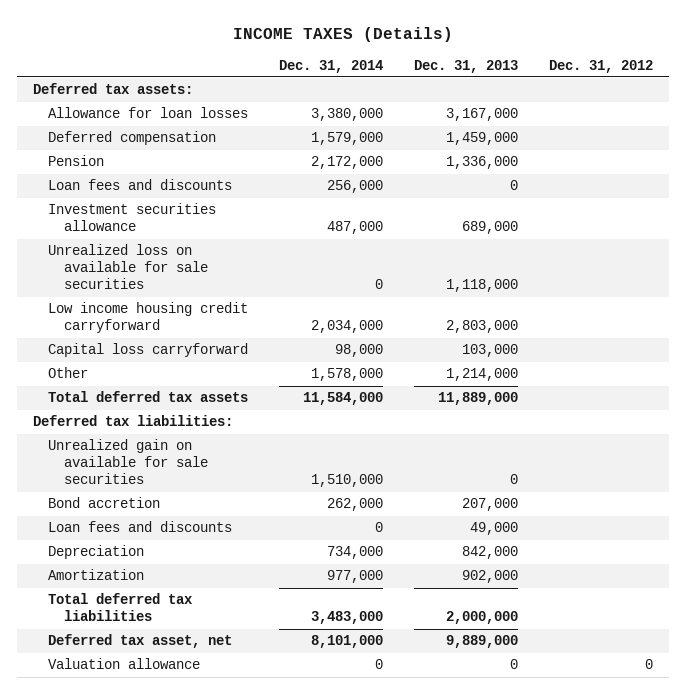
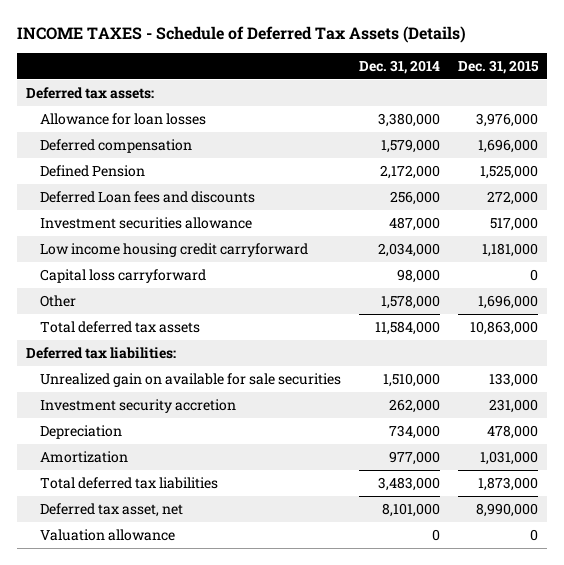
[233,27,454,43] INCOME TAXES (Details) -> [16,25,466,43] INCOME TAXES - Schedule of Deferred Tax Assets (Details)
[414,59,519,73] Dec. 31, 2013 -> none
[549,59,654,73] Dec. 31, 2012 -> none
none -> [458,60,540,75] Dec. 31, 2015
[48,155,105,167] Pension -> [40,165,146,178] Defined Pension
[48,179,233,191] Loan fees and discounts -> [40,191,256,204] Deferred Loan fees and discounts
[48,244,208,290] Unrealized loss on available for sale securities -> none
[48,521,233,533] Loan fees and discounts -> none
[48,497,161,509] Bond accretion -> [40,399,237,414] Investment security accretion

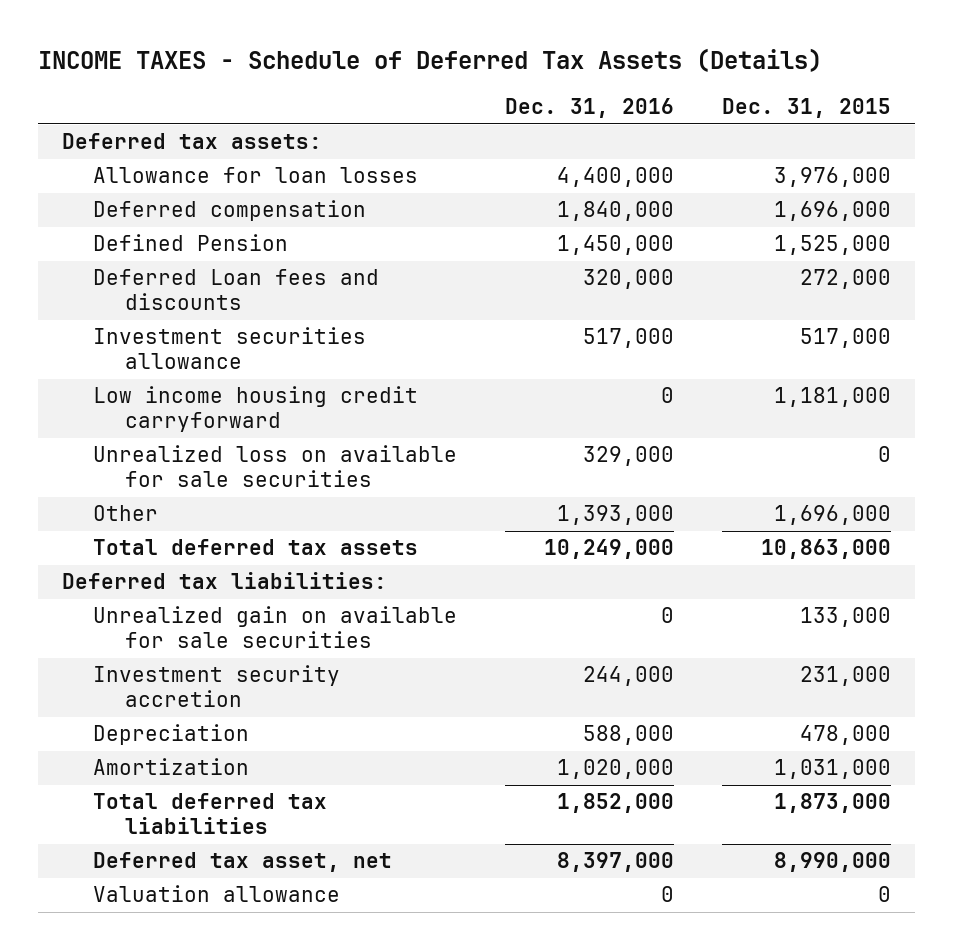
[359,60,441,75] Dec. 31, 2014 -> none
none -> [505,98,675,119] Dec. 31, 2016
[40,269,207,284] Capital loss carryforward -> [93,445,458,488] Unrealized loss on available for sale securities

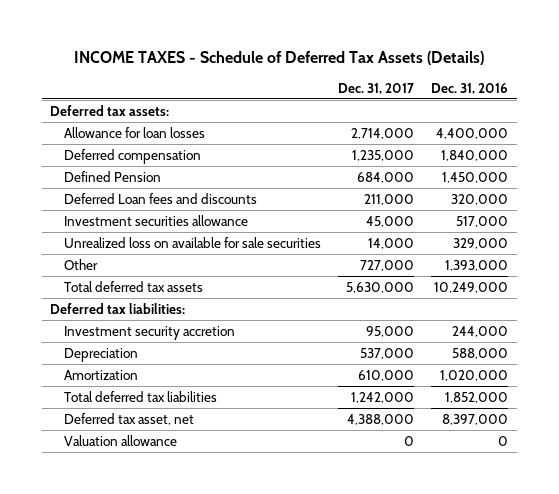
[721,98,891,119] Dec. 31, 2015 -> none
none -> [338,82,415,94] Dec. 31, 2017
[93,386,419,433] Low income housing credit carryforward -> none
[93,606,458,649] Unrealized gain on available for sale securities -> none

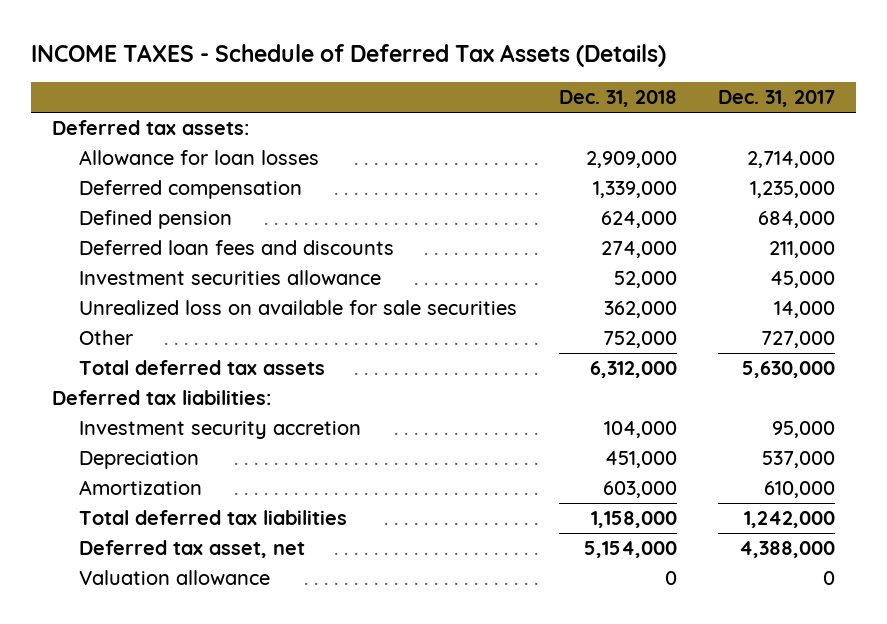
[431,82,509,94] Dec. 31, 2016 -> none
none -> [558,90,677,108] Dec. 31, 2018
[64,170,162,182] Defined Pension -> [79,210,233,230] Defined pension
[64,192,258,204] Deferred Loan fees and discounts -> [79,240,395,256] Deferred loan fees and discounts

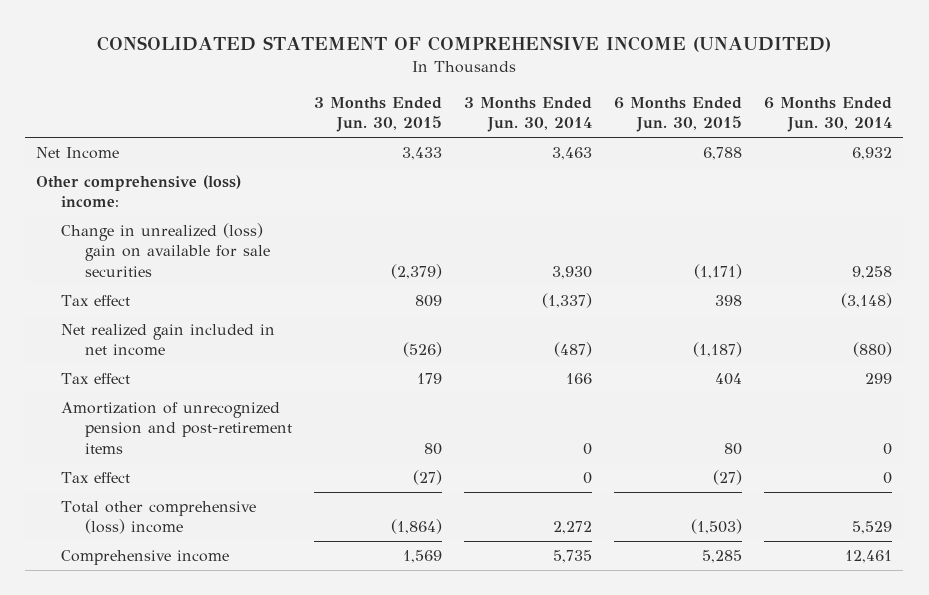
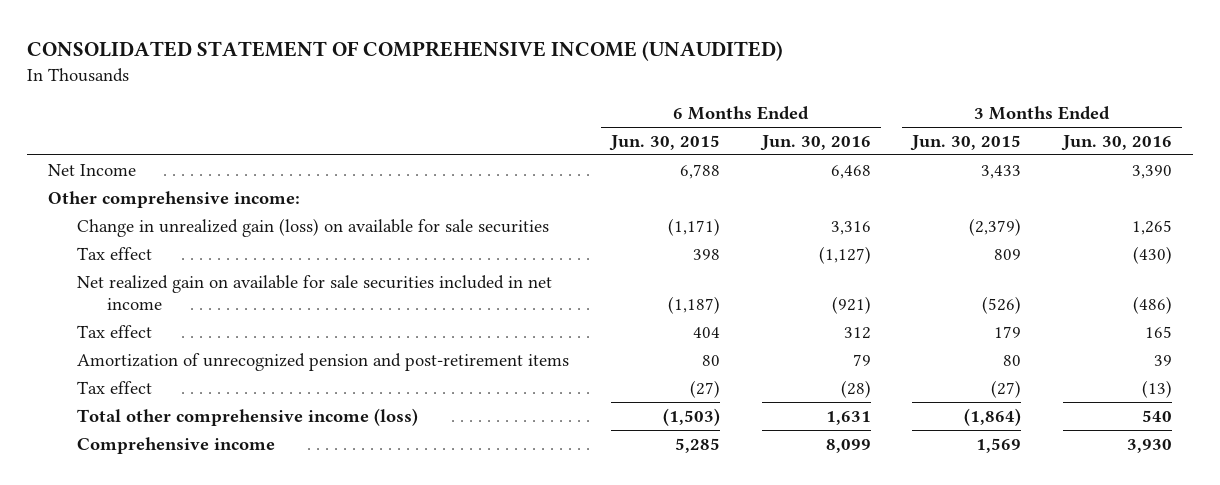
[464,96,593,133] 3 Months Ended Jun. 30, 2014 -> none
[764,96,893,133] 6 Months Ended Jun. 30, 2014 -> none
none -> [759,134,871,151] Jun. 30, 2016
none -> [1060,134,1172,151] Jun. 30, 2016
[36,174,242,208] Other comprehensive (loss) income: -> [48,190,301,208] Other comprehensive income:
[60,222,271,278] Change in unrealized (loss) gain on available for sale securities -> [77,217,550,237] Change in unrealized gain (loss) on available for sale securities
[60,323,275,357] Net realized gain included in net income -> [77,274,553,311] Net realized gain on available for sale securities included in net income
[60,500,256,535] Total other comprehensive (loss) income -> [77,407,419,426] Total other comprehensive income (loss)

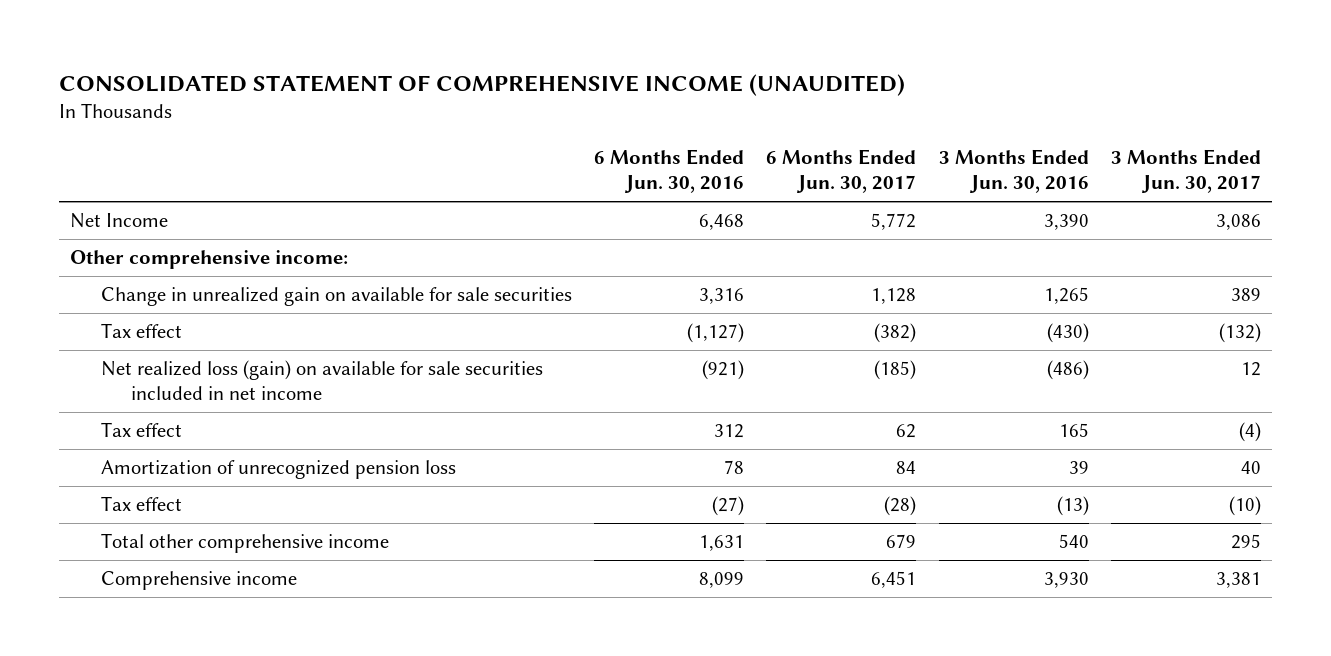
[609,134,721,151] Jun. 30, 2015 -> none
[910,134,1022,151] Jun. 30, 2015 -> none
none -> [766,148,917,194] 6 Months Ended Jun. 30, 2017
none -> [1110,148,1261,194] 3 Months Ended Jun. 30, 2017
[77,217,550,237] Change in unrealized gain (loss) on available for sale securities -> [100,287,572,307] Change in unrealized gain on available for sale securities
[77,274,553,311] Net realized gain on available for sale securities included in net income -> [100,360,543,401] Net realized loss (gain) on available for sale securities included in net income
[77,352,570,371] Amortization of unrecognized pension and post-retirement items -> [100,460,456,480] Amortization of unrecognized pension loss
[852,353,871,366] 79 -> [724,460,745,475] 78
[840,379,871,398] (28) -> [712,496,745,517] (27)
[77,407,419,426] Total other comprehensive income (loss) -> [100,533,389,554] Total other comprehensive income

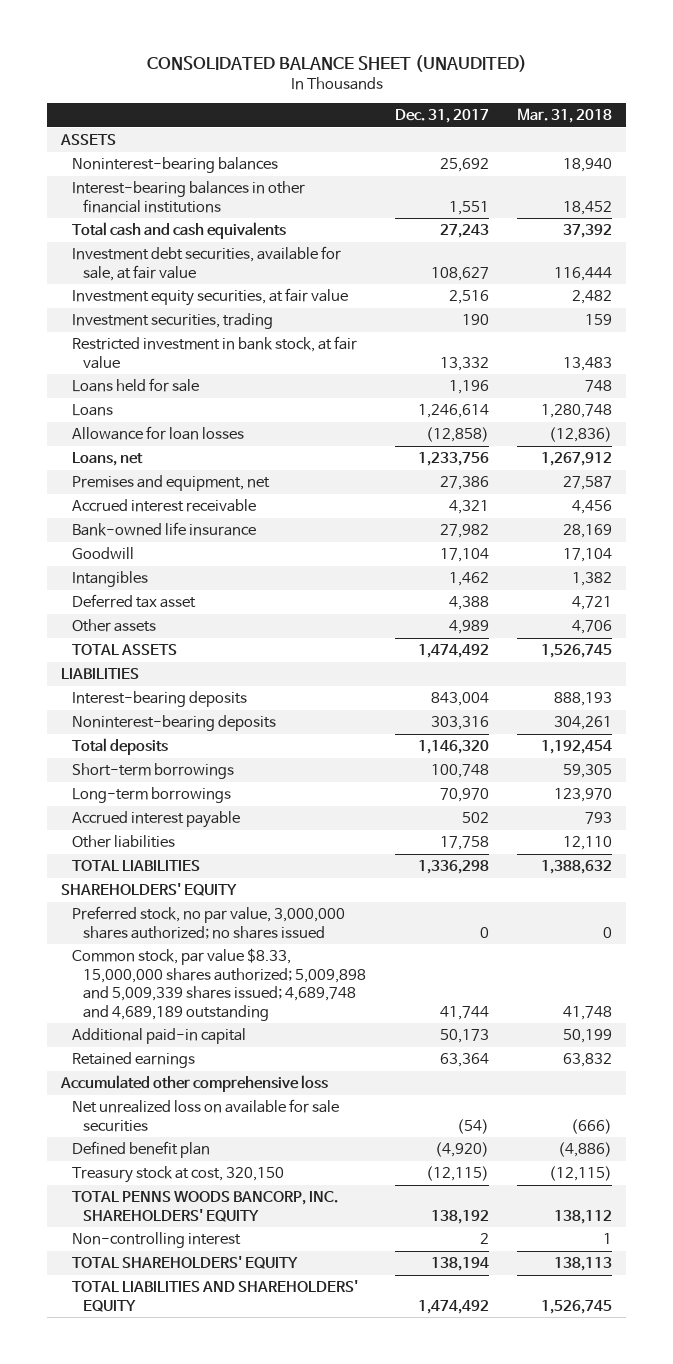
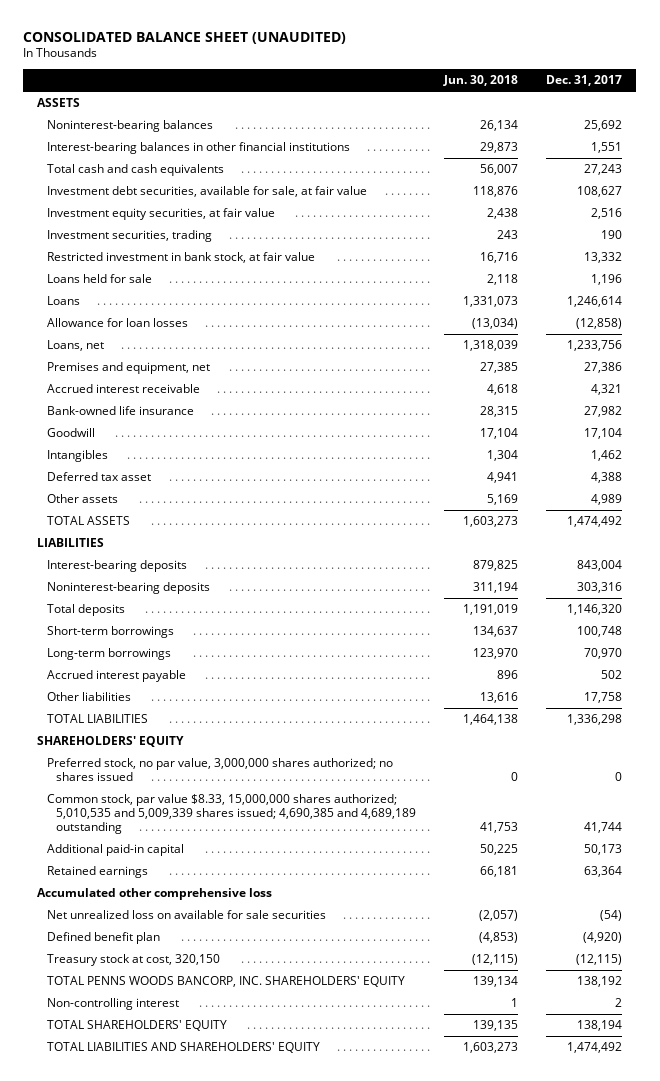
[517,107,613,123] Mar. 31, 2018 -> none
none -> [443,75,519,87] Jun. 30, 2018
[72,948,367,1021] Common stock, par value $8.33, 15,000,000 shares authorized; 5,009,898 and 5,009,339 shares issued; 4,689,748 and 4,689,189 outstanding -> [46,794,417,834] Common stock, par value $8.33, 15,000,000 shares authorized; 5,010,535 and 5,009,339 shares issued; 4,690,385 and 4,689,189 outstanding

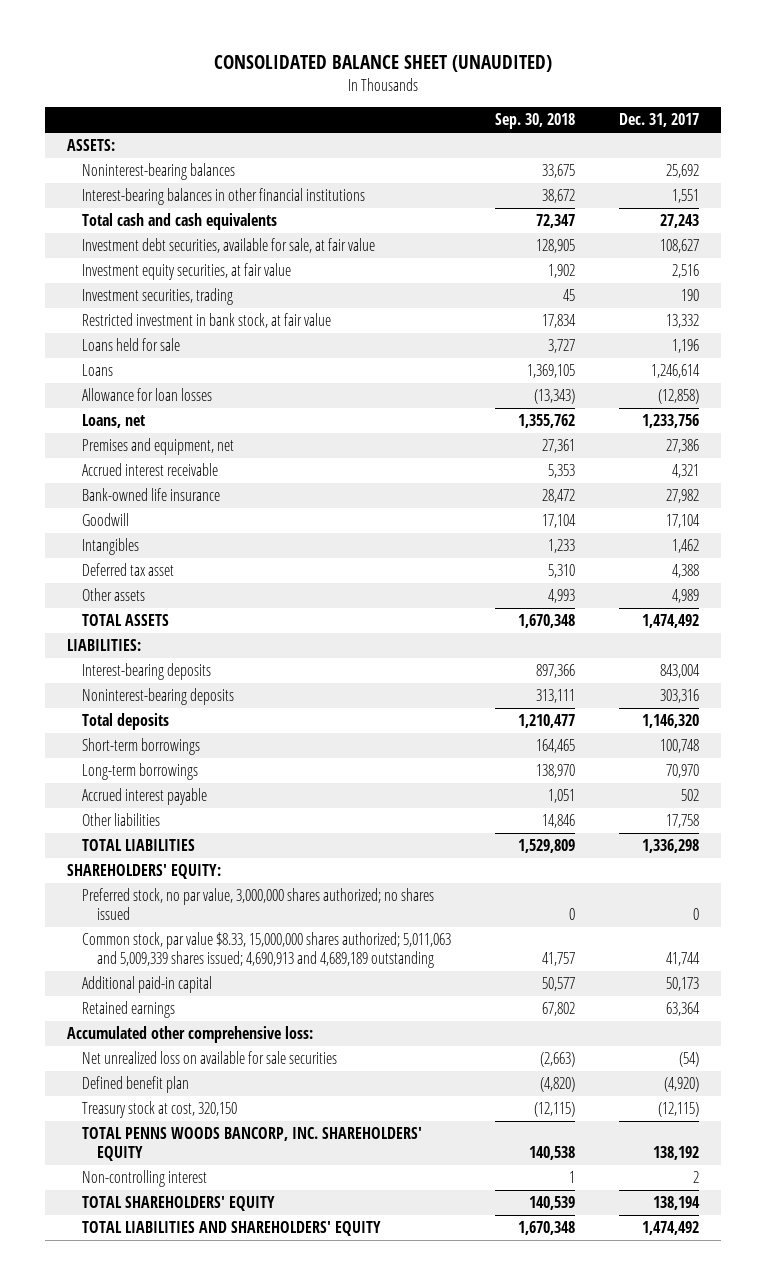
[443,75,519,87] Jun. 30, 2018 -> none
none -> [495,113,576,130] Sep. 30, 2018
[37,98,81,108] ASSETS -> [66,139,115,152] ASSETS:
[37,538,105,548] LIABILITIES -> [66,639,141,652] LIABILITIES:
[37,736,185,748] SHAREHOLDERS' EQUITY -> [66,864,221,880] SHAREHOLDERS' EQUITY:
[46,794,417,834] Common stock, par value $8.33, 15,000,000 shares authorized; 5,010,535 and 5,009,339 shares issued; 4,690,385 and 4,689,189 outstanding -> [81,932,451,968] Common stock, par value $8.33, 15,000,000 shares authorized; 5,011,063 and 5,009,339 shares issued; 4,690,913 and 4,689,189 outstanding
[37,888,273,901] Accumulated other comprehensive loss -> [66,1026,313,1044] Accumulated other comprehensive loss:

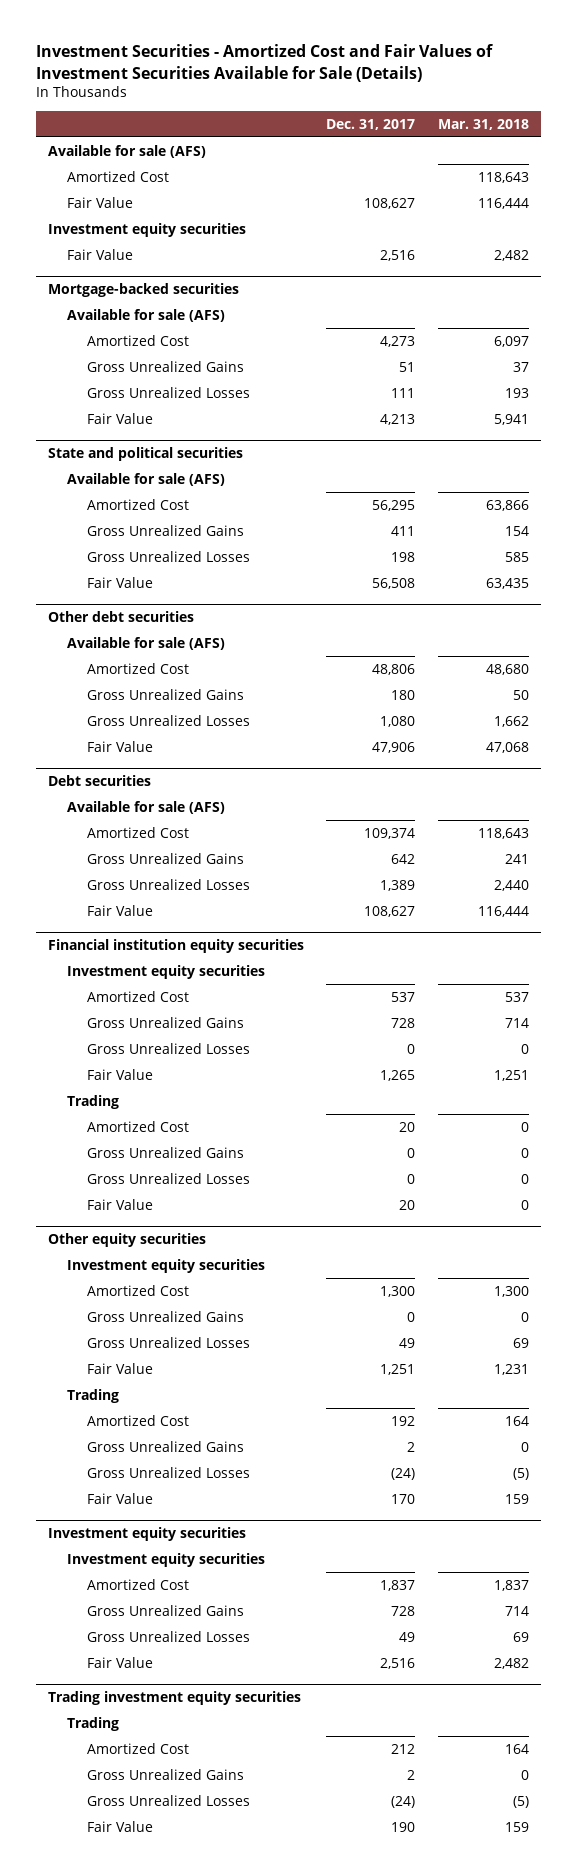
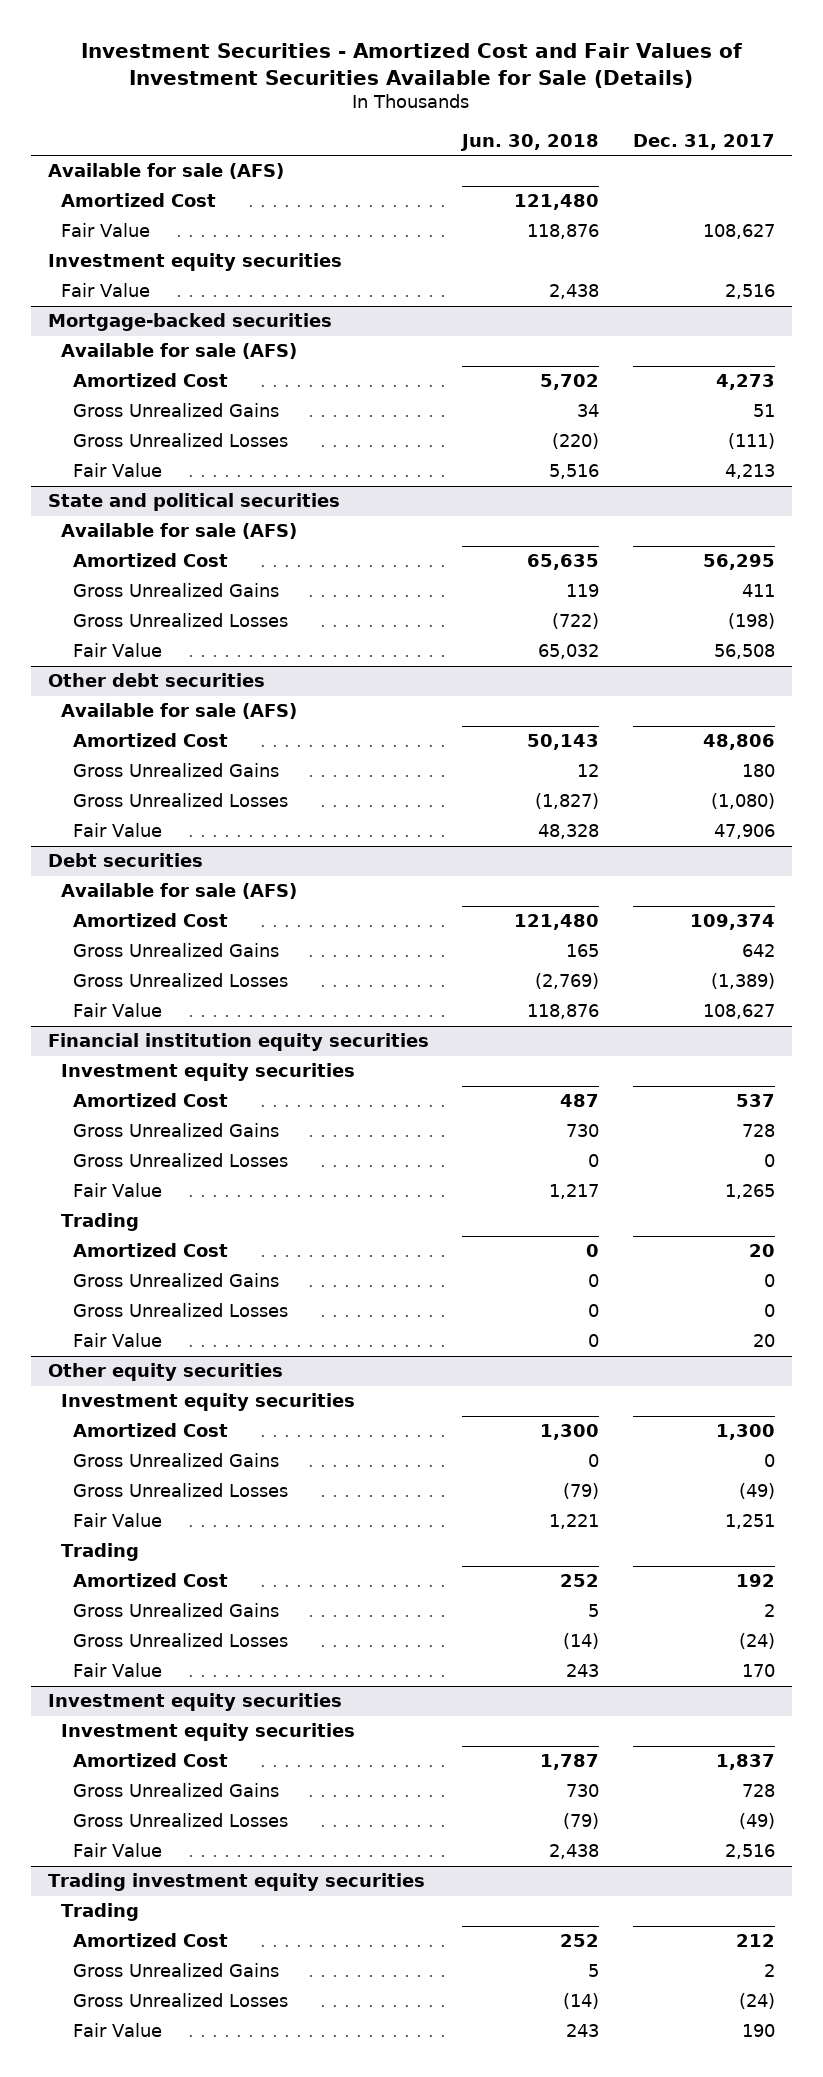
[438,118,530,130] Mar. 31, 2018 -> none
none -> [460,133,600,151] Jun. 30, 2018
[391,388,416,399] 111 -> [728,433,776,450] (111)
[391,552,416,563] 198 -> [728,613,776,630] (198)
[380,716,416,728] 1,080 -> [711,793,776,810] (1,080)
[380,880,416,892] 1,389 -> [711,973,776,990] (1,389)
[399,1338,416,1349] 49 -> [739,1483,776,1500] (49)
[399,1632,416,1643] 49 -> [739,1813,776,1830] (49)

